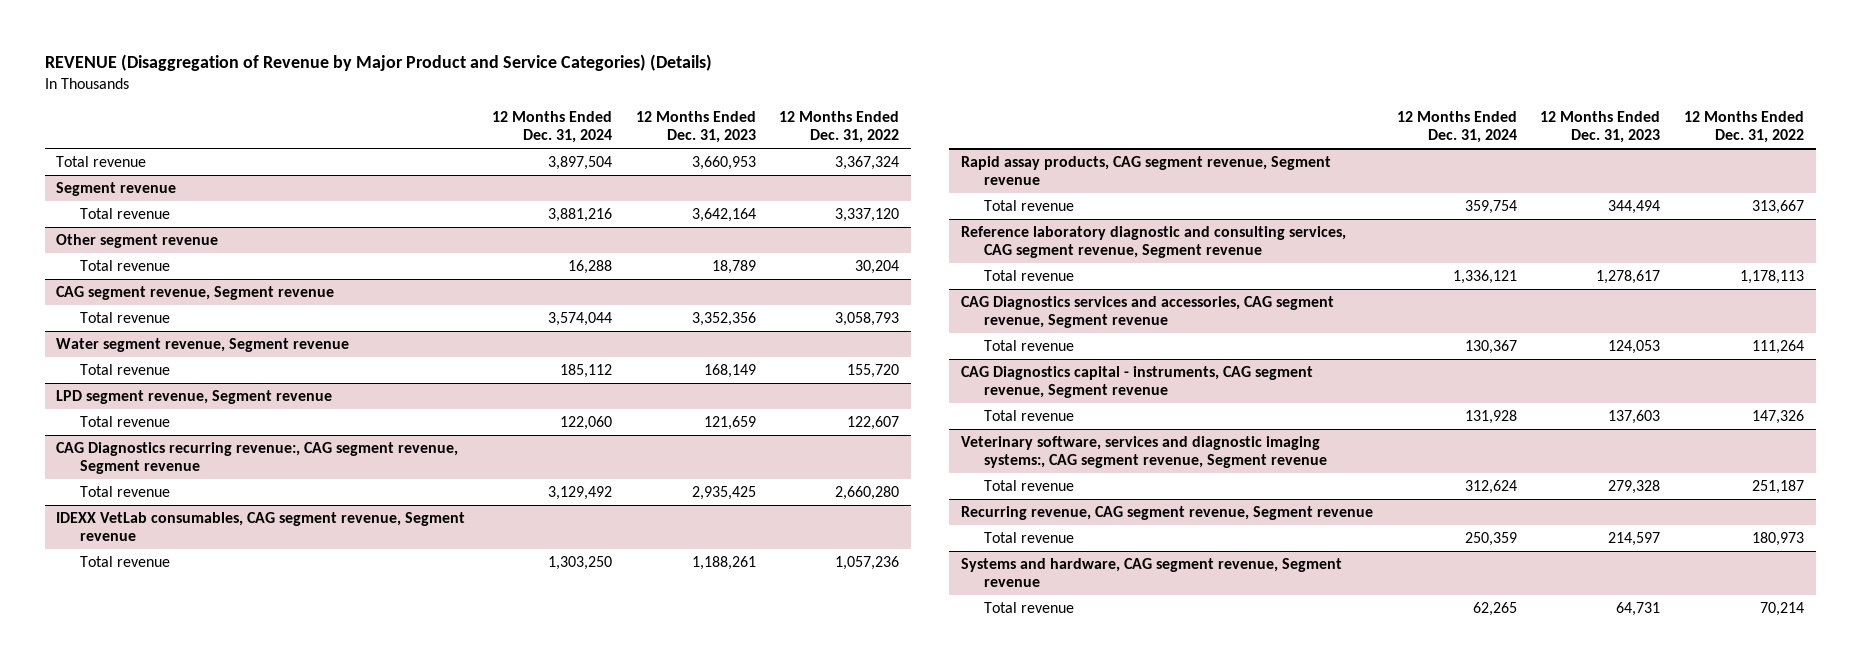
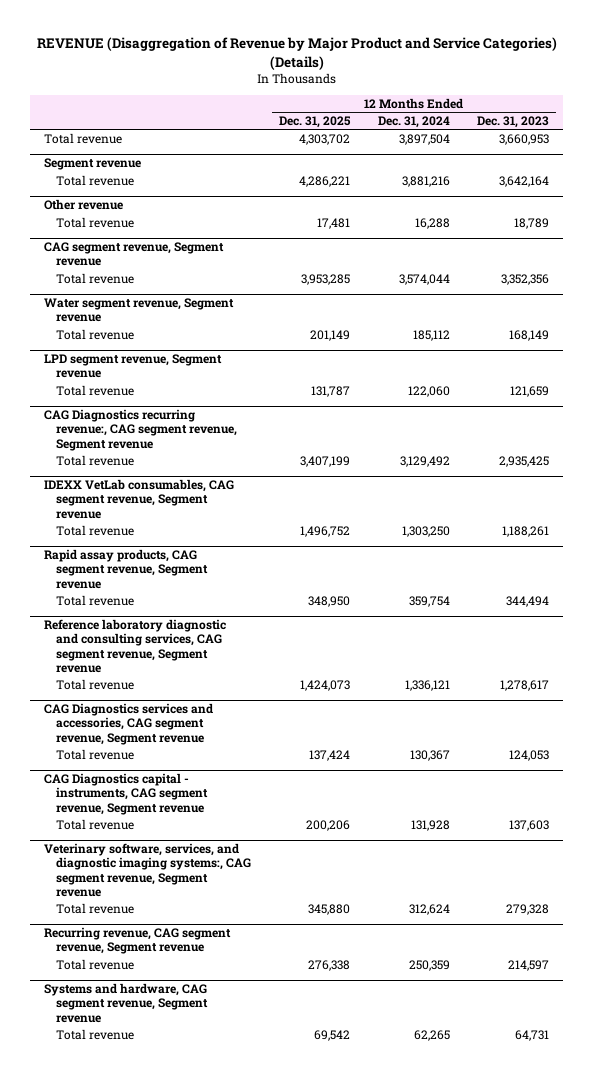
[779,111,900,144] 12 Months Ended Dec. 31, 2022 -> none
none -> [278,116,351,129] Dec. 31, 2025
[56,233,219,248] Other segment revenue -> [43,199,123,211] Other revenue
[961,435,1328,468] Veterinary software, services and diagnostic imaging systems:, CAG segment revenue, Segment revenue -> [43,843,251,897] Veterinary software, services, and diagnostic imaging systems:, CAG segment revenue, Segment revenue

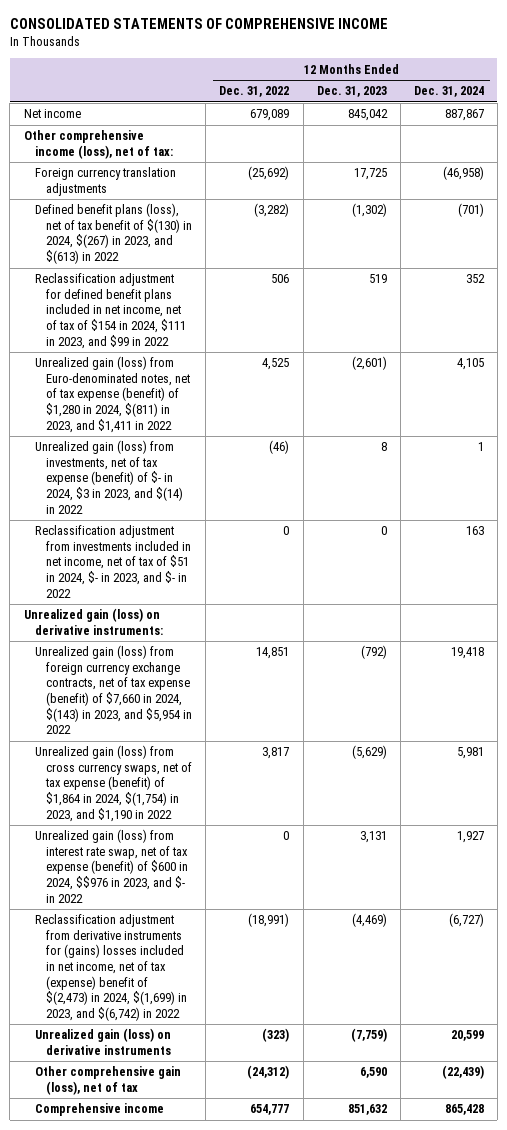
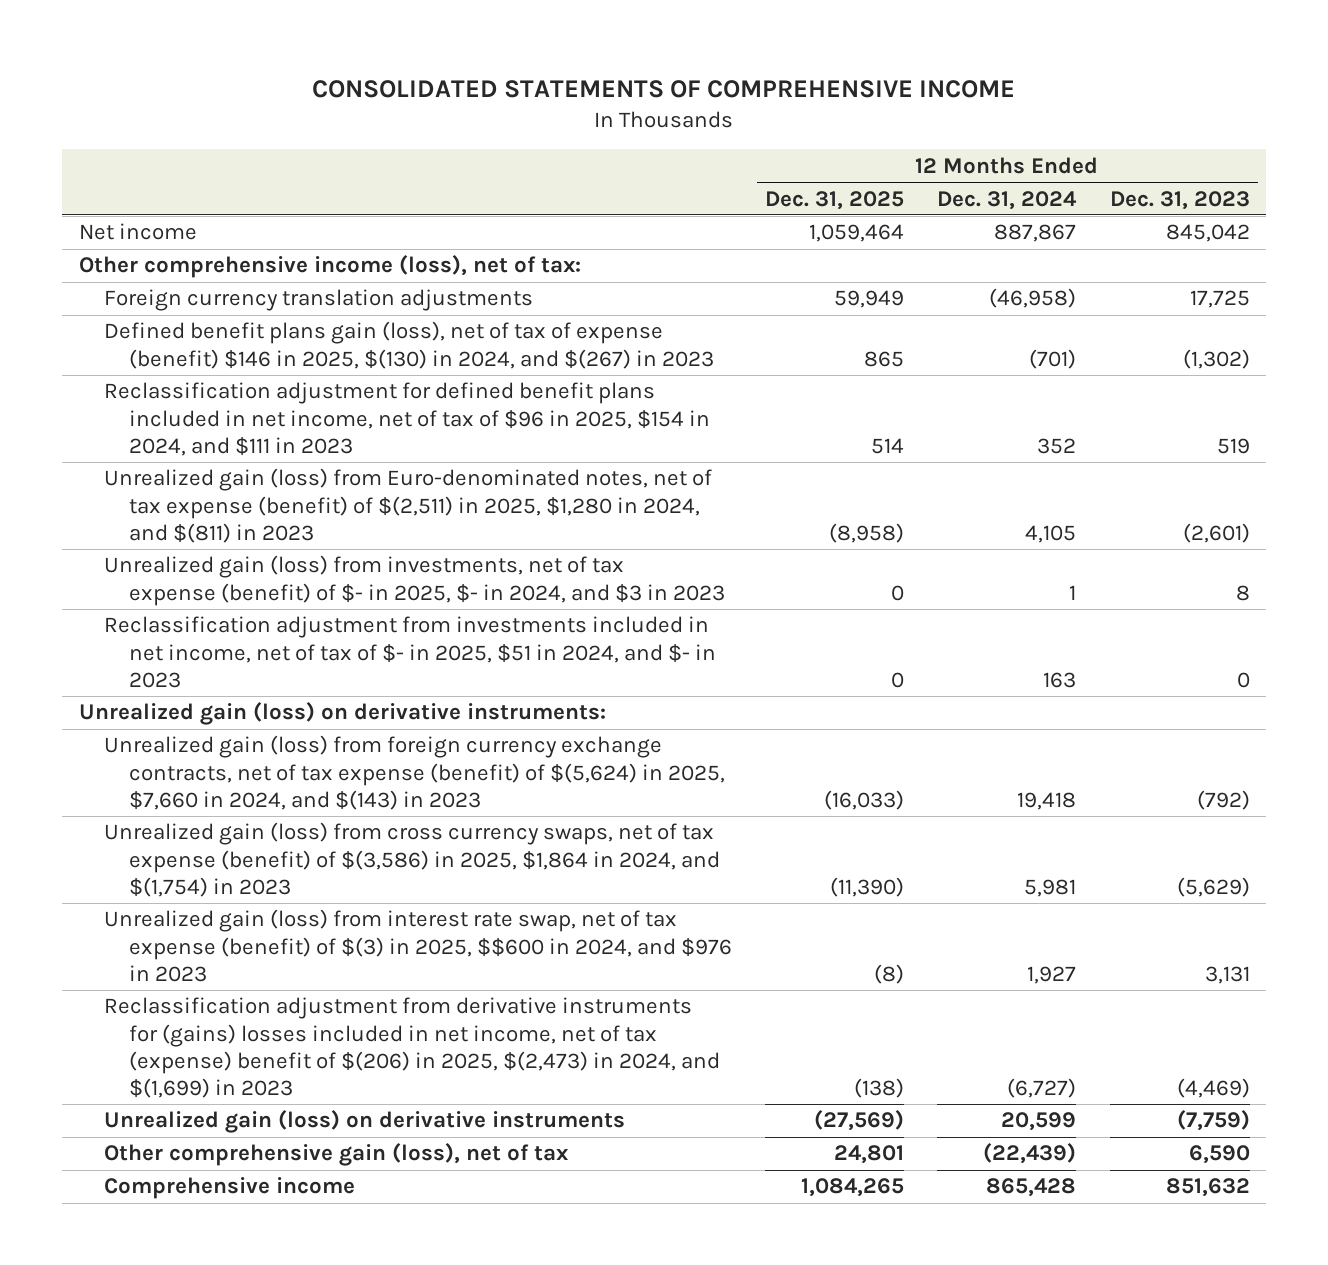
[219,86,290,98] Dec. 31, 2022 -> none
none -> [765,190,905,210] Dec. 31, 2025
[34,203,193,265] Defined benefit plans (loss), net of tax benefit of $(130) in 2024, $(267) in 2023, and $(613) in 2022 -> [103,321,715,369] Defined benefit plans gain (loss), net of tax of expense (benefit) $146 in 2025, $(130) in 2024, and $(267) in 2023
[34,273,187,349] Reclassification adjustment for defined benefit plans included in net income, net of tax of $154 in 2024, $111 in 2023, and $99 in 2022 -> [103,382,711,456] Reclassification adjustment for defined benefit plans included in net income, net of tax of $96 in 2025, $154 in 2024, and $111 in 2023
[34,356,191,433] Unrealized gain (loss) from Euro-denominated notes, net of tax expense (benefit) of $1,280 in 2024, $(811) in 2023, and $1,411 in 2022 -> [103,468,712,543] Unrealized gain (loss) from Euro-denominated notes, net of tax expense (benefit) of $(2,511) in 2025, $1,280 in 2024, and $(811) in 2023
[34,440,184,514] Unrealized gain (loss) from investments, net of tax expense (benefit) of $- in 2024, $3 in 2023, and $(14) in 2022 -> [103,555,726,606] Unrealized gain (loss) from investments, net of tax expense (benefit) of $- in 2025, $- in 2024, and $3 in 2023
[34,525,192,598] Reclassification adjustment from investments included in net income, net of tax of $51 in 2024, $- in 2023, and $- in 2022 -> [103,616,717,688] Reclassification adjustment from investments included in net income, net of tax of $- in 2025, $51 in 2024, and $- in 2023
[34,645,193,735] Unrealized gain (loss) from foreign currency exchange contracts, net of tax expense (benefit) of $7,660 in 2024, $(143) in 2023, and $5,954 in 2022 -> [103,735,726,810] Unrealized gain (loss) from foreign currency exchange contracts, net of tax expense (benefit) of $(5,624) in 2025, $7,660 in 2024, and $(143) in 2023
[34,745,193,822] Unrealized gain (loss) from cross currency swaps, net of tax expense (benefit) of $1,864 in 2024, $(1,754) in 2023, and $1,190 in 2022 -> [103,822,721,897] Unrealized gain (loss) from cross currency swaps, net of tax expense (benefit) of $(3,586) in 2025, $1,864 in 2024, and $(1,754) in 2023
[34,829,189,903] Unrealized gain (loss) from interest rate swap, net of tax expense (benefit) of $600 in 2024, $$976 in 2023, and $- in 2022 -> [103,909,733,982] Unrealized gain (loss) from interest rate swap, net of tax expense (benefit) of $(3) in 2025, $$600 in 2024, and $976 in 2023
[34,914,188,1021] Reclassification adjustment from derivative instruments for (gains) losses included in net income, net of tax (expense) benefit of $(2,473) in 2024, $(1,699) in 2023, and $(6,742) in 2022 -> [103,997,721,1098] Reclassification adjustment from derivative instruments for (gains) losses included in net income, net of tax (expense) benefit of $(206) in 2025, $(2,473) in 2024, and $(1,699) in 2023

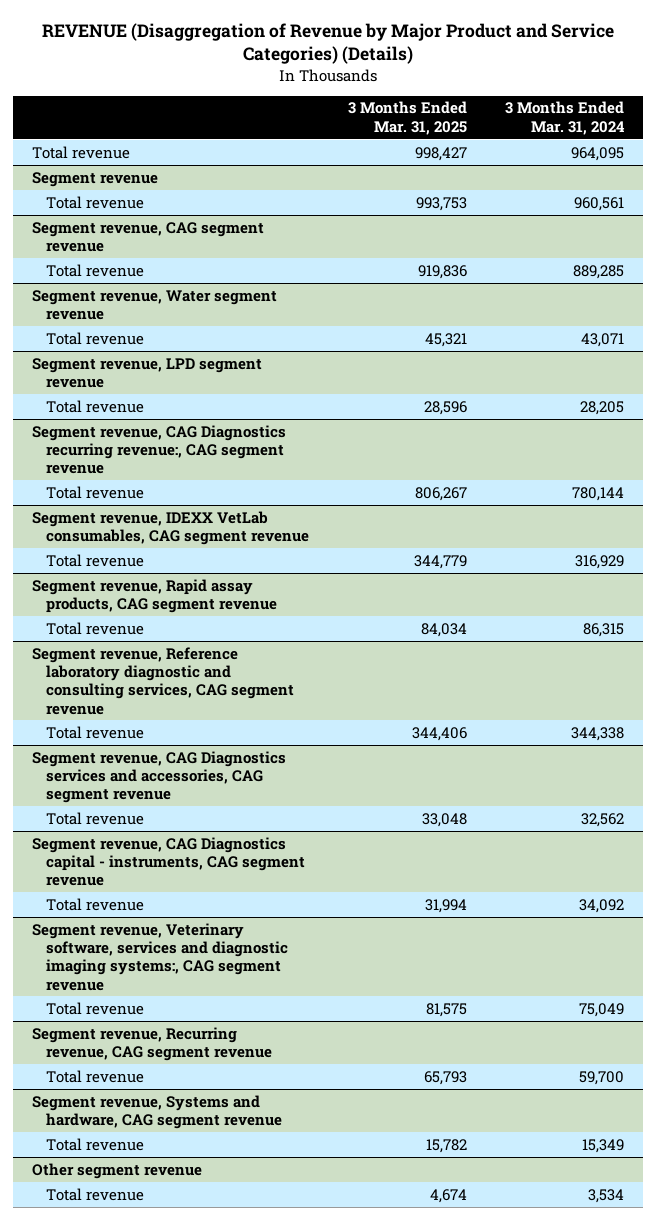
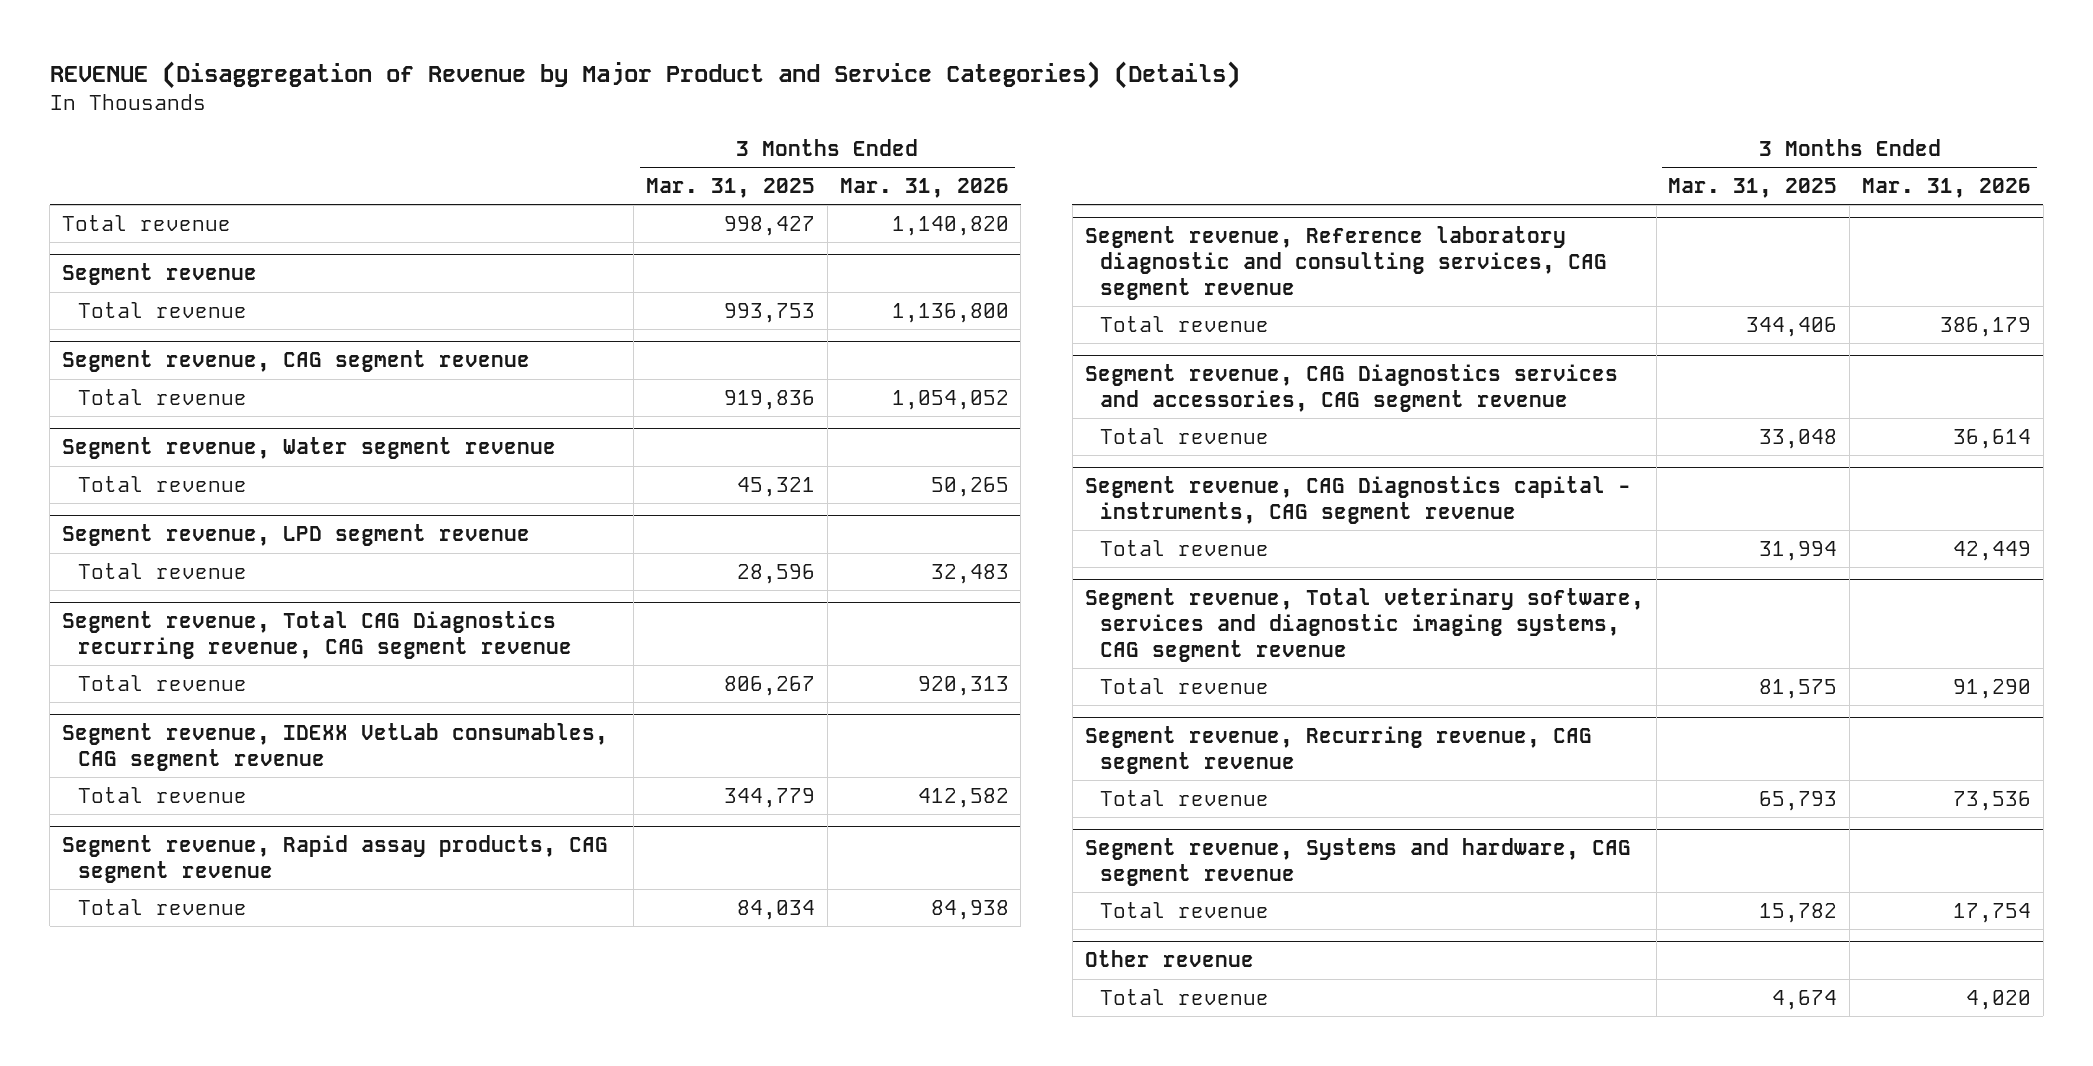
[504,101,625,135] 3 Months Ended Mar. 31, 2024 -> none
none -> [839,177,1009,198] Mar. 31, 2026
[32,424,287,475] Segment revenue, CAG Diagnostics recurring revenue:, CAG segment revenue -> [62,611,572,660] Segment revenue, Total CAG Diagnostics recurring revenue, CAG segment revenue
[32,922,289,991] Segment revenue, Veterinary software, services and diagnostic imaging systems:, CAG segment revenue -> [1084,588,1644,662] Segment revenue, Total veterinary software, services and diagnostic imaging systems, CAG segment revenue
[32,1162,203,1179] Other segment revenue -> [1084,950,1254,968] Other revenue

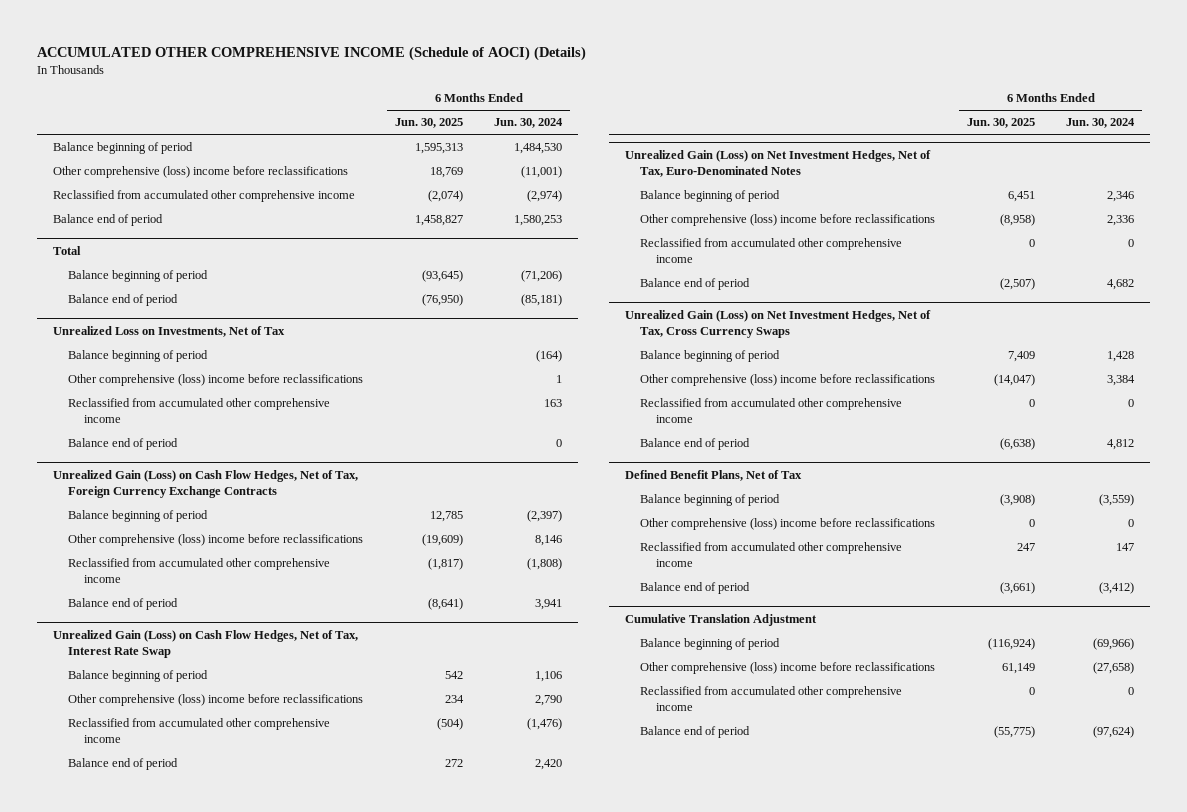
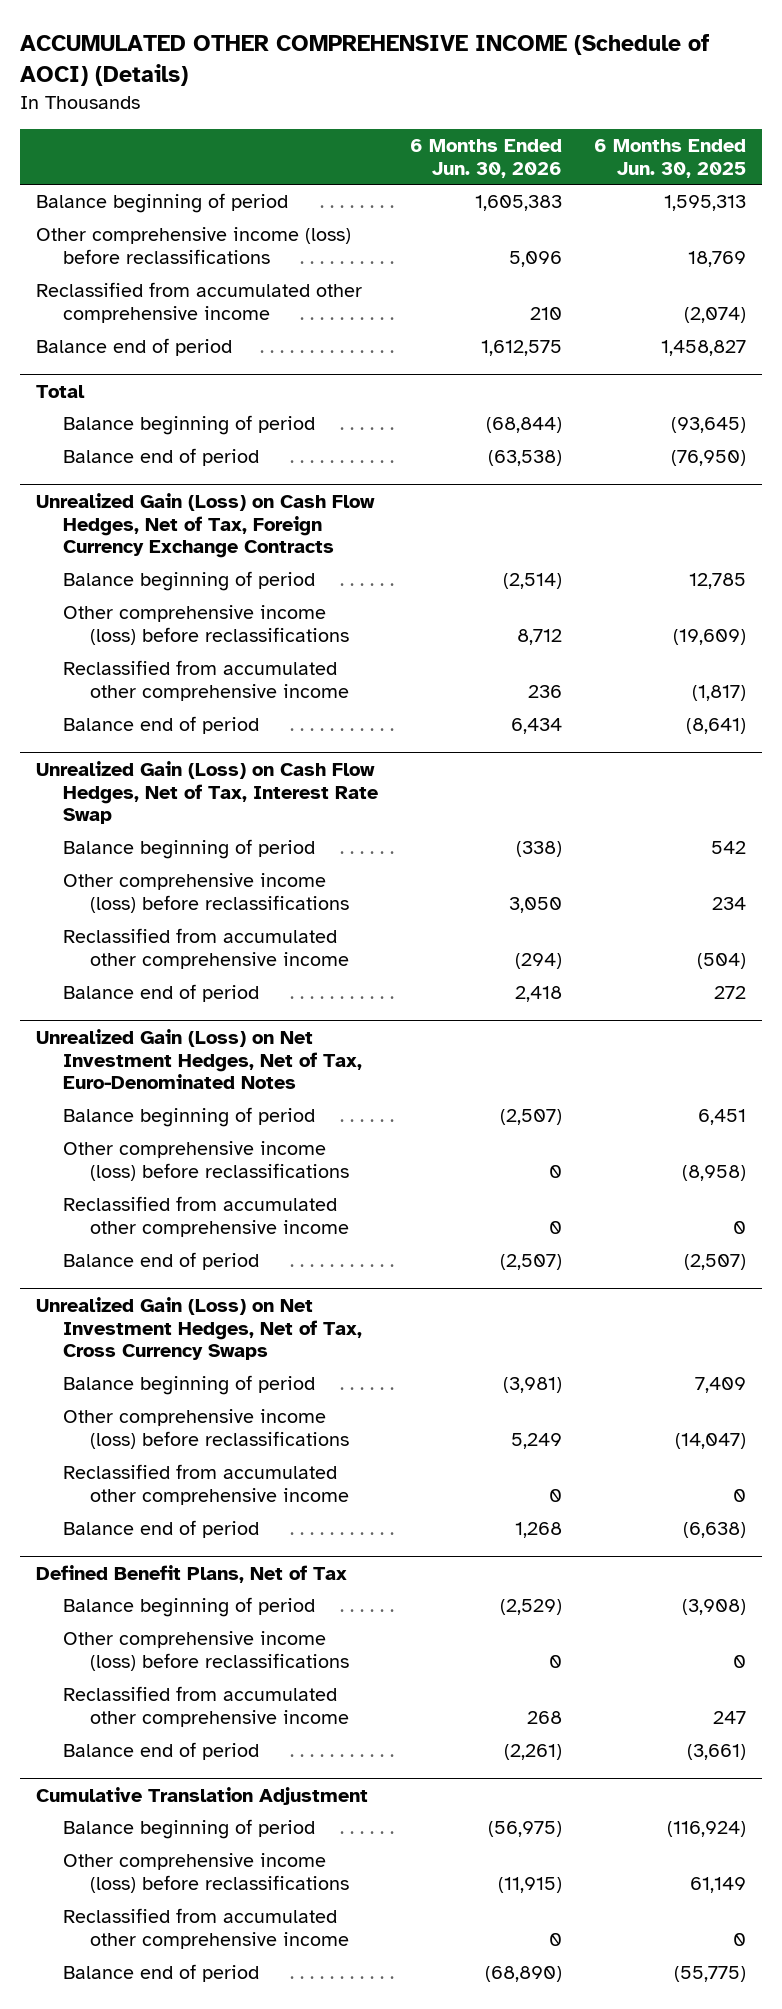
[494,118,564,129] Jun. 30, 2024 -> none
none -> [409,138,562,178] 6 Months Ended Jun. 30, 2026
[52,166,348,179] Other comprehensive (loss) income before reclassifications -> [35,227,351,265] Other comprehensive income (loss) before reclassifications
[52,325,285,337] Unrealized Loss on Investments, Net of Tax -> none
[68,350,209,363] Balance beginning of period -> none
[68,374,364,387] Other comprehensive (loss) income before reclassifications -> none
[68,398,331,423] Reclassified from accumulated other comprehensive income -> none
[68,438,179,451] Balance end of period -> none
[68,534,364,547] Other comprehensive (loss) income before reclassifications -> [62,605,349,646] Other comprehensive income (loss) before reclassifications
[68,694,364,707] Other comprehensive (loss) income before reclassifications -> [62,873,349,914] Other comprehensive income (loss) before reclassifications
[640,214,936,227] Other comprehensive (loss) income before reclassifications -> [62,1141,349,1182] Other comprehensive income (loss) before reclassifications
[640,374,936,387] Other comprehensive (loss) income before reclassifications -> [62,1409,349,1450] Other comprehensive income (loss) before reclassifications
[640,518,936,531] Other comprehensive (loss) income before reclassifications -> [62,1631,349,1672] Other comprehensive income (loss) before reclassifications
[640,662,936,675] Other comprehensive (loss) income before reclassifications -> [62,1853,349,1894] Other comprehensive income (loss) before reclassifications

